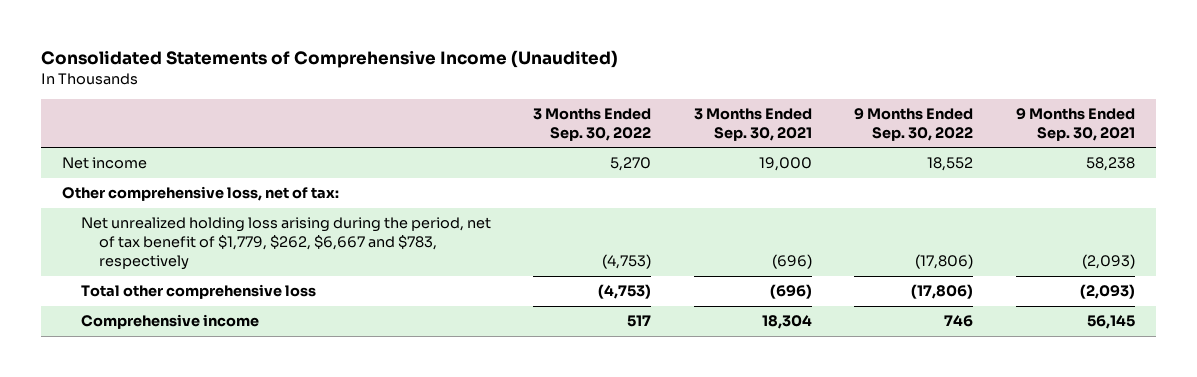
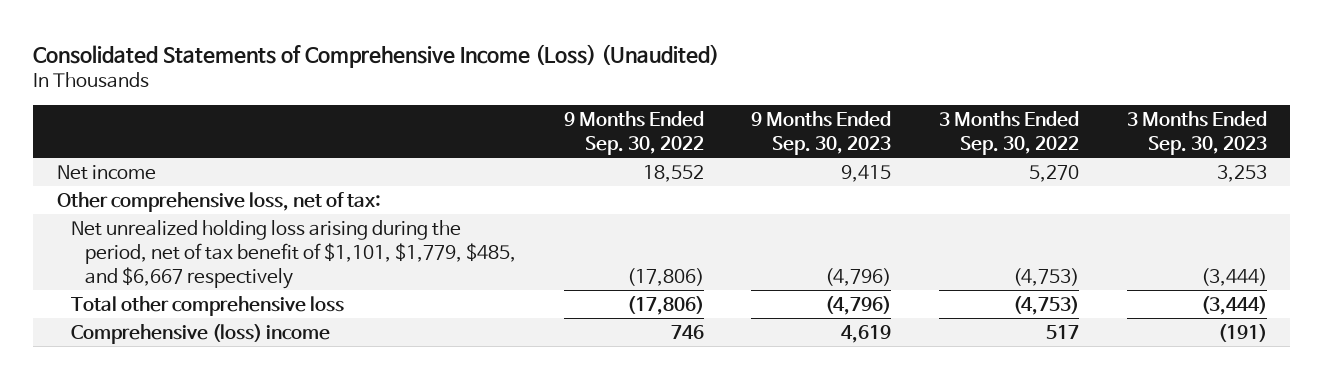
[41,49,619,68] Consolidated Statements of Comprehensive Income (Unaudited) -> [33,43,720,68] Consolidated Statements of Comprehensive Income (Loss) (Unaudited)
[693,107,812,141] 3 Months Ended Sep. 30, 2021 -> none
[1015,107,1135,141] 9 Months Ended Sep. 30, 2021 -> none
none -> [751,110,892,155] 9 Months Ended Sep. 30, 2023
none -> [1126,110,1267,155] 3 Months Ended Sep. 30, 2023
[80,217,491,271] Net unrealized holding loss arising during the period, net of tax benefit of $1,779, $262, $6,667 and $783, respectively -> [71,219,517,289] Net unrealized holding loss arising during the period, net of tax benefit of $1,101, $1,779, $485, and $6,667 respectively
[80,314,259,330] Comprehensive income -> [71,323,331,344] Comprehensive (loss) income

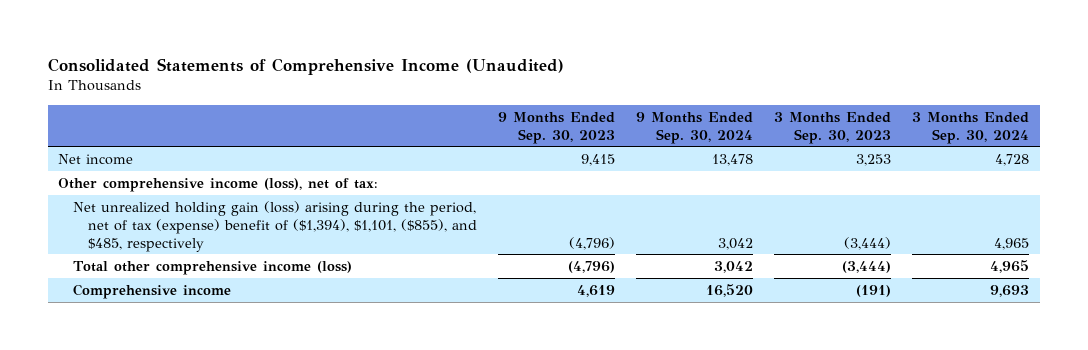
[33,43,720,68] Consolidated Statements of Comprehensive Income (Loss) (Unaudited) -> [47,57,564,75] Consolidated Statements of Comprehensive Income (Unaudited)
[563,110,704,155] 9 Months Ended Sep. 30, 2022 -> none
[939,110,1080,155] 3 Months Ended Sep. 30, 2022 -> none
none -> [636,111,754,144] 9 Months Ended Sep. 30, 2024
none -> [912,111,1030,144] 3 Months Ended Sep. 30, 2024
[56,191,381,212] Other comprehensive loss, net of tax: -> [58,177,379,192] Other comprehensive income (loss), net of tax:
[71,219,517,289] Net unrealized holding loss arising during the period, net of tax benefit of $1,101, $1,779, $485, and $6,667 respectively -> [73,200,478,252] Net unrealized holding gain (loss) arising during the period, net of tax (expense) benefit of ($1,394), $1,101, ($855), and $485, respectively
[71,295,345,316] Total other comprehensive loss -> [73,260,353,275] Total other comprehensive income (loss)
[71,323,331,344] Comprehensive (loss) income -> [73,283,232,299] Comprehensive income

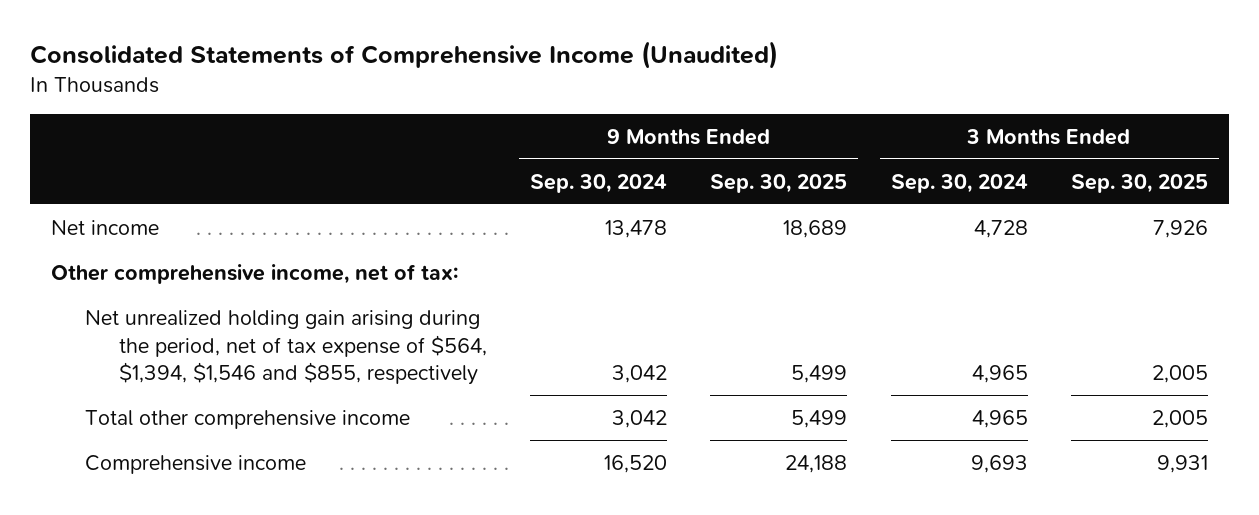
[498,111,616,144] 9 Months Ended Sep. 30, 2023 -> none
[774,111,892,144] 3 Months Ended Sep. 30, 2023 -> none
none -> [710,173,848,193] Sep. 30, 2025
none -> [1070,173,1208,193] Sep. 30, 2025
[58,177,379,192] Other comprehensive income (loss), net of tax: -> [51,263,459,284] Other comprehensive income, net of tax:
[73,200,478,252] Net unrealized holding gain (loss) arising during the period, net of tax (expense) benefit of ($1,394), $1,101, ($855), and $485, respectively -> [85,309,487,386] Net unrealized holding gain arising during the period, net of tax expense of $564, $1,394, $1,546 and $855, respectively
[73,260,353,275] Total other comprehensive income (loss) -> [85,409,411,429] Total other comprehensive income

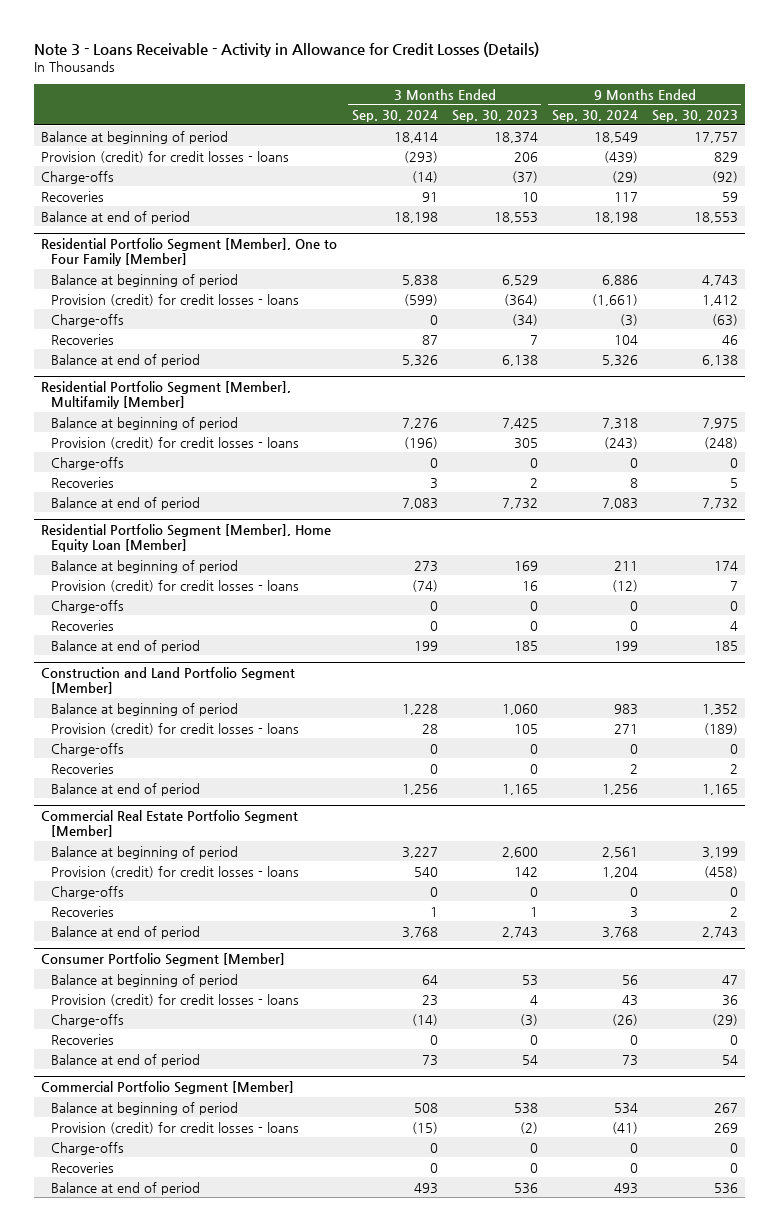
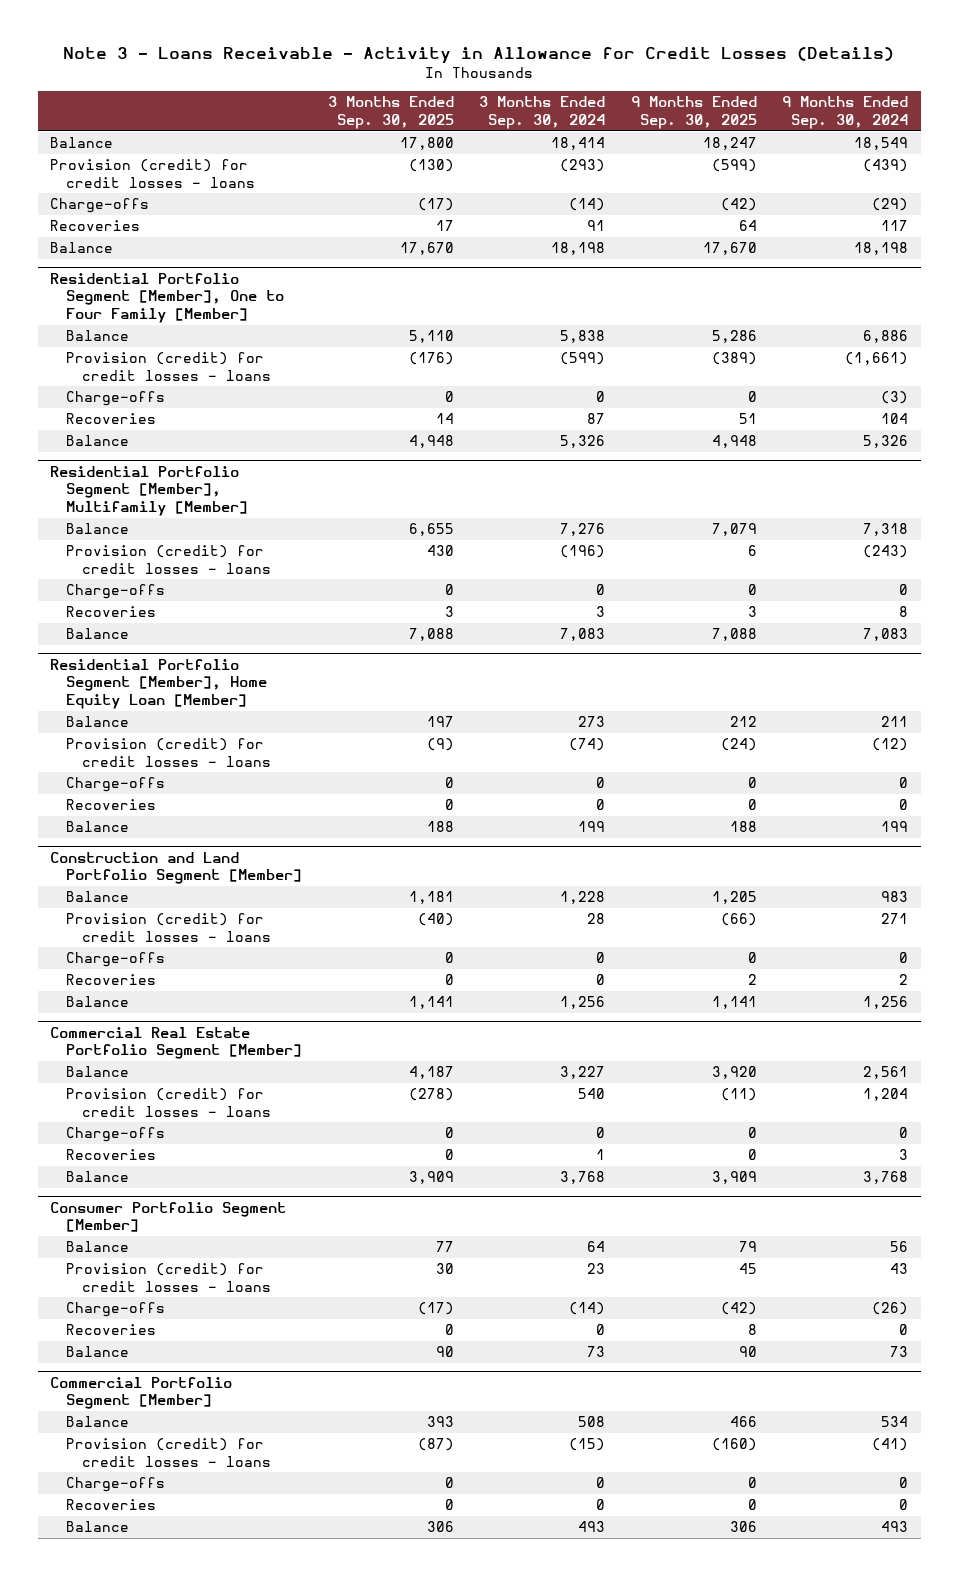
[451,109,538,122] Sep. 30, 2023 -> none
[651,109,738,122] Sep. 30, 2023 -> none
none -> [327,96,454,129] 3 Months Ended Sep. 30, 2025
none -> [630,96,757,129] 9 Months Ended Sep. 30, 2025
[41,130,229,144] Balance at beginning of period -> [50,137,114,149] Balance
[41,210,191,224] Balance at end of period -> [50,242,114,254] Balance
[50,273,238,287] Balance at beginning of period -> [66,330,130,342] Balance
[50,353,200,367] Balance at end of period -> [66,435,130,447] Balance
[50,416,238,430] Balance at beginning of period -> [66,523,130,535] Balance
[50,496,200,510] Balance at end of period -> [66,628,130,640] Balance
[50,559,238,573] Balance at beginning of period -> [66,716,130,728] Balance
[50,639,200,653] Balance at end of period -> [66,821,130,833] Balance
[50,702,238,716] Balance at beginning of period -> [66,891,130,903] Balance
[50,782,200,796] Balance at end of period -> [66,996,130,1008] Balance
[50,845,238,859] Balance at beginning of period -> [66,1066,130,1078] Balance
[50,925,200,939] Balance at end of period -> [66,1171,130,1183] Balance
[50,973,238,987] Balance at beginning of period -> [66,1241,130,1253] Balance
[50,1053,200,1067] Balance at end of period -> [66,1346,130,1358] Balance
[50,1101,238,1115] Balance at beginning of period -> [66,1416,130,1428] Balance
[50,1181,200,1195] Balance at end of period -> [66,1521,130,1533] Balance

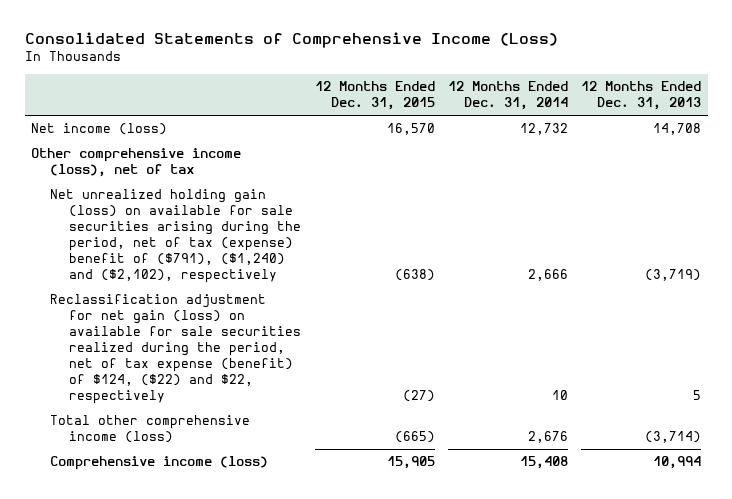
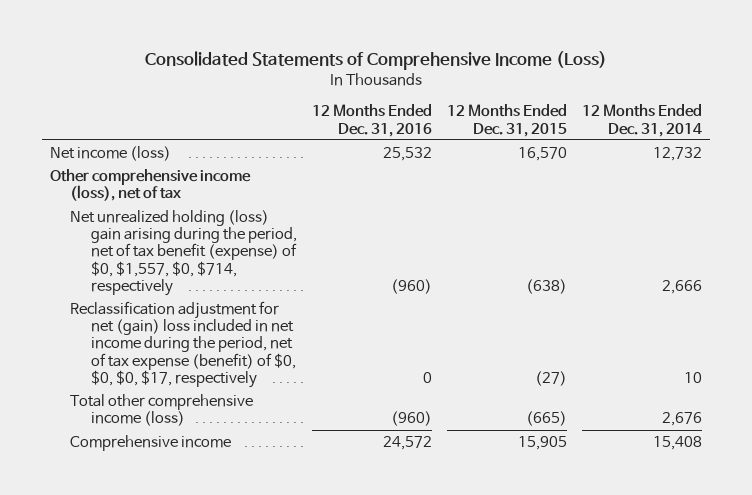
[581,81,702,111] 12 Months Ended Dec. 31, 2013 -> none
none -> [311,104,432,137] 12 Months Ended Dec. 31, 2016
[50,189,302,283] Net unrealized holding gain (loss) on available for sale securities arising during the period, net of tax (expense) benefit of ($791), ($1,240) and ($2,102), respectively -> [70,209,297,296] Net unrealized holding (loss) gain arising during the period, net of tax benefit (expense) of $0, $1,557, $0, $714, respectively
[50,294,302,404] Reclassification adjustment for net gain (loss) on available for sale securities realized during the period, net of tax expense (benefit) of $124, ($22) and $22, respectively -> [70,300,296,388] Reclassification adjustment for net (gain) loss included in net income during the period, net of tax expense (benefit) of $0, $0, $0, $17, respectively
[50,456,269,471] Comprehensive income (loss) -> [70,434,232,451] Comprehensive income

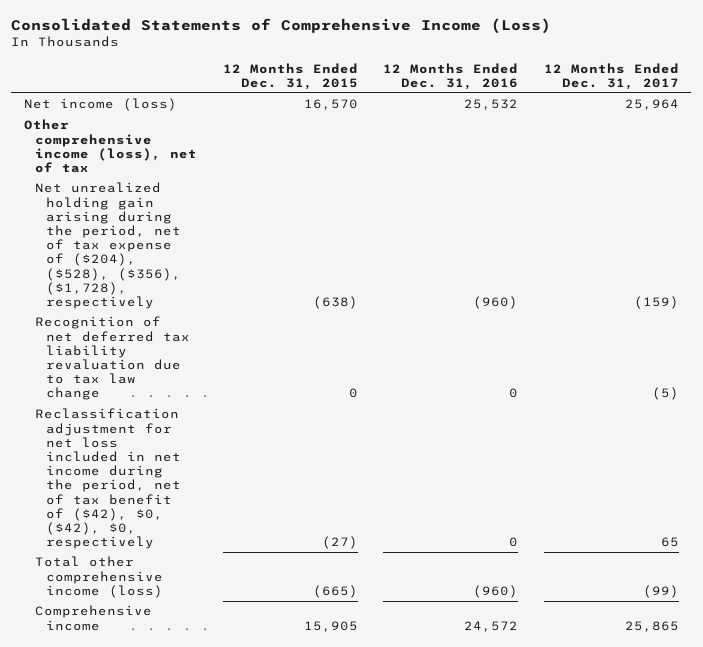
[582,104,703,137] 12 Months Ended Dec. 31, 2014 -> none
none -> [543,62,679,90] 12 Months Ended Dec. 31, 2017
[70,209,297,296] Net unrealized holding (loss) gain arising during the period, net of tax benefit (expense) of $0, $1,557, $0, $714, respectively -> [34,182,181,310] Net unrealized holding gain arising during the period, net of tax expense of ($204), ($528), ($356), ($1,728), respectively
none -> [34,316,190,401] Recognition of net deferred tax liability revaluation due to tax law change
[70,300,296,388] Reclassification adjustment for net (gain) loss included in net income during the period, net of tax expense (benefit) of $0, $0, $0, $17, respectively -> [34,408,181,550] Reclassification adjustment for net loss included in net income during the period, net of tax benefit of ($42), $0, ($42), $0, respectively

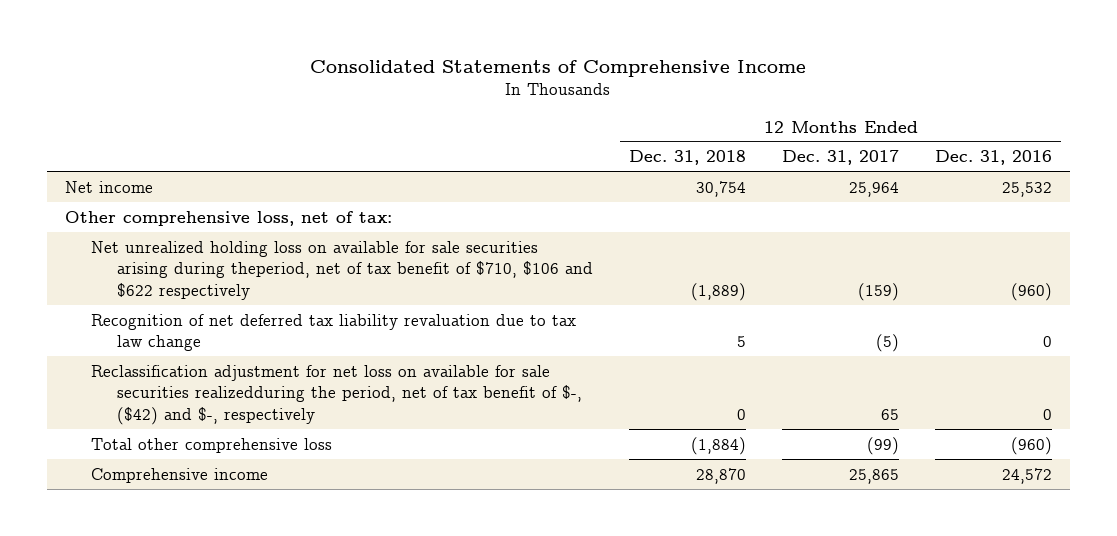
[11,17,552,34] Consolidated Statements of Comprehensive Income (Loss) -> [310,59,807,77] Consolidated Statements of Comprehensive Income
[222,62,358,90] 12 Months Ended Dec. 31, 2015 -> none
none -> [629,150,747,166] Dec. 31, 2018
[24,98,178,112] Net income (loss) -> [64,180,153,193] Net income
[24,119,197,174] Other comprehensive income (loss), net of tax -> [64,210,392,226] Other comprehensive loss, net of tax:
[34,182,181,310] Net unrealized holding gain arising during the period, net of tax expense of ($204), ($528), ($356), ($1,728), respectively -> [90,240,594,300] Net unrealized holding loss on available for sale securities arising during theperiod, net of tax benefit of $710, $106 and $622 respectively
[34,408,181,550] Reclassification adjustment for net loss included in net income during the period, net of tax benefit of ($42), $0, ($42), $0, respectively -> [90,364,583,425] Reclassification adjustment for net loss on available for sale securities realizedduring the period, net of tax benefit of $-, ($42) and $-, respectively
[34,556,163,598] Total other comprehensive income (loss) -> [90,437,332,453] Total other comprehensive loss

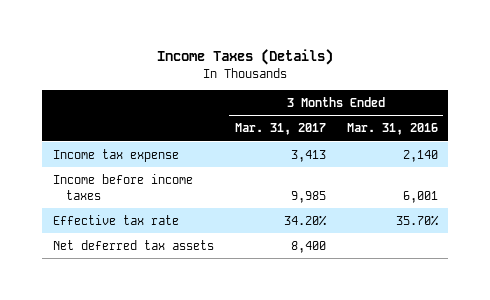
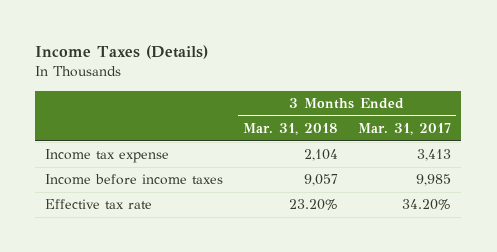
[346,123,438,136] Mar. 31, 2016 -> none
none -> [243,123,339,136] Mar. 31, 2018
[52,239,214,250] Net deferred tax assets -> none

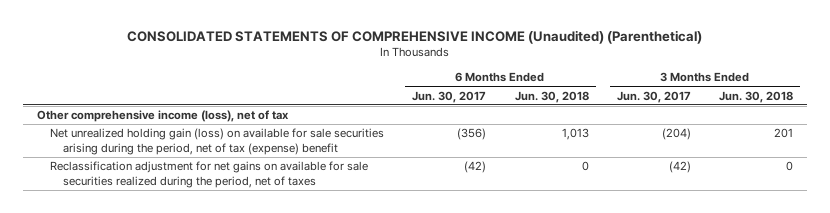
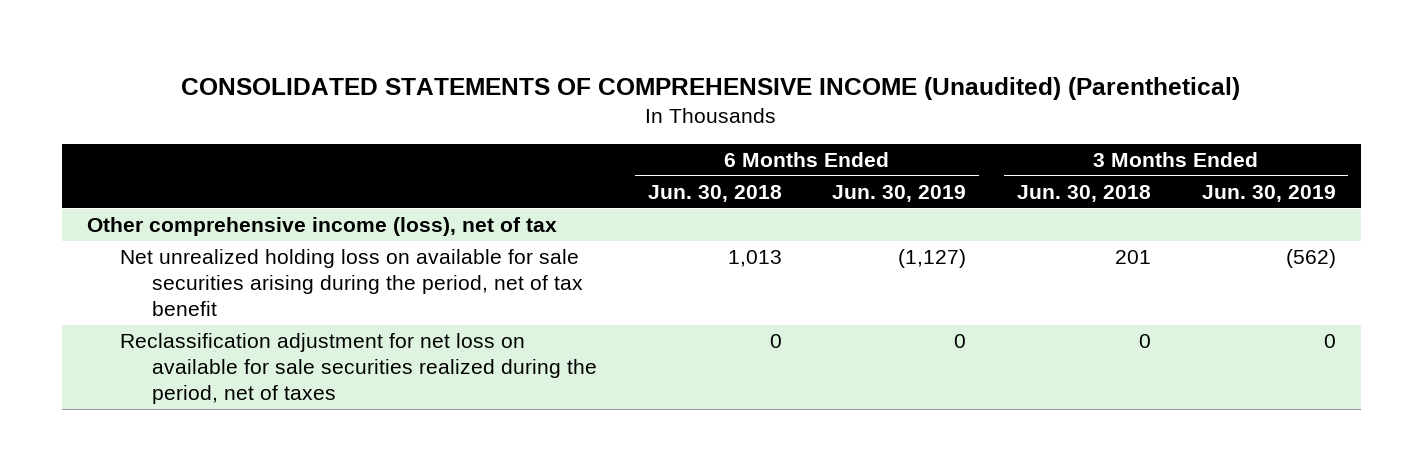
[412,90,487,103] Jun. 30, 2017 -> none
[616,90,691,103] Jun. 30, 2017 -> none
none -> [832,185,967,203] Jun. 30, 2019
none -> [1201,185,1336,203] Jun. 30, 2019
[49,128,384,156] Net unrealized holding gain (loss) on available for sale securities arising during the period, net of tax (expense) benefit -> [119,249,584,317] Net unrealized holding loss on available for sale securities arising during the period, net of tax benefit
[49,161,368,189] Reclassification adjustment for net gains on available for sale securities realized during the period, net of taxes -> [119,333,598,405] Reclassification adjustment for net loss on available for sale securities realized during the period, net of taxes

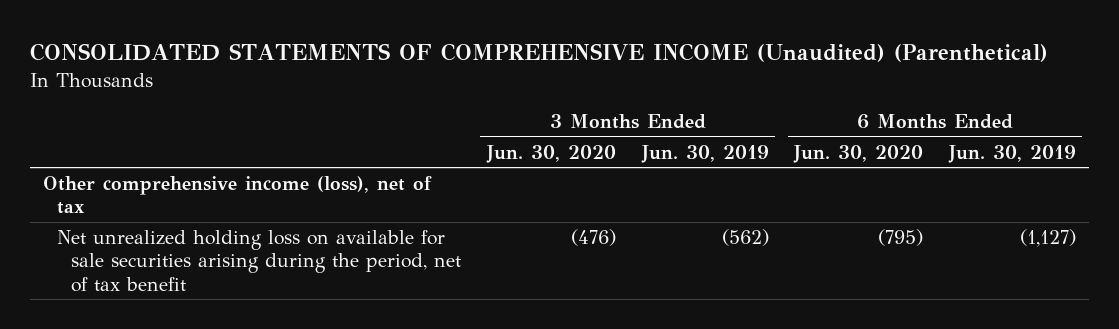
[647,185,782,203] Jun. 30, 2018 -> none
[1017,185,1152,203] Jun. 30, 2018 -> none
none -> [485,144,616,163] Jun. 30, 2020
none -> [793,144,924,163] Jun. 30, 2020
[119,333,598,405] Reclassification adjustment for net loss on available for sale securities realized during the period, net of taxes -> none

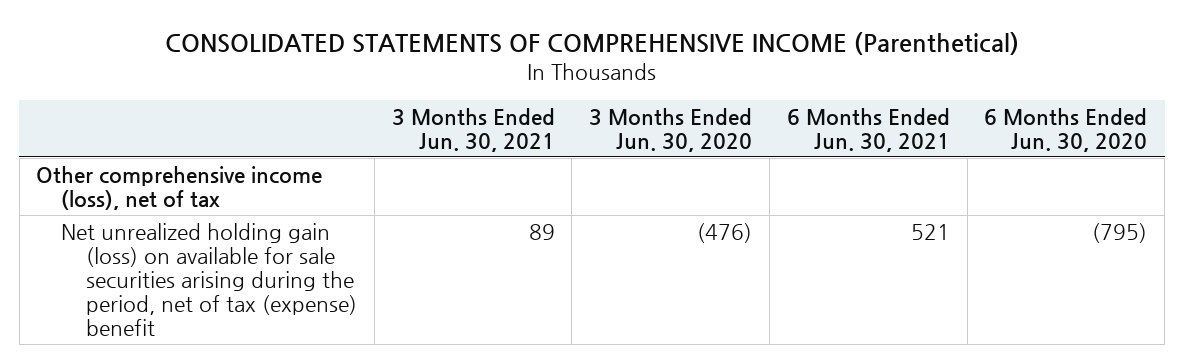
[30,43,1049,63] CONSOLIDATED STATEMENTS OF COMPREHENSIVE INCOME (Unaudited) (Parenthetical) -> [164,32,1019,56] CONSOLIDATED STATEMENTS OF COMPREHENSIVE INCOME (Parenthetical)
[640,144,769,163] Jun. 30, 2019 -> none
[947,144,1076,163] Jun. 30, 2019 -> none
none -> [391,107,555,152] 3 Months Ended Jun. 30, 2021
none -> [786,107,950,152] 6 Months Ended Jun. 30, 2021
[57,230,462,292] Net unrealized holding loss on available for sale securities arising during the period, net of tax benefit -> [61,222,358,337] Net unrealized holding gain (loss) on available for sale securities arising during the period, net of tax (expense) benefit

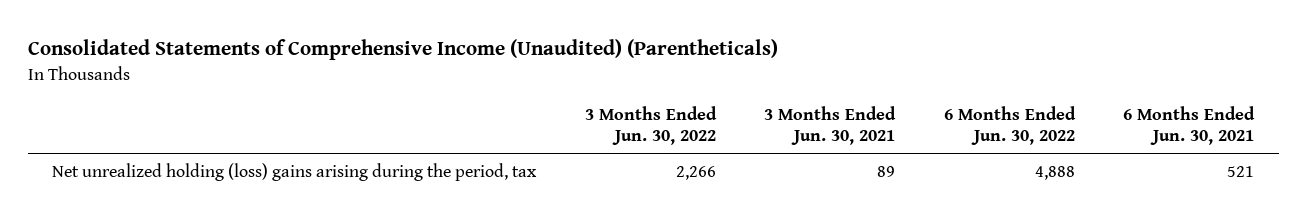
[164,32,1019,56] CONSOLIDATED STATEMENTS OF COMPREHENSIVE INCOME (Parenthetical) -> [27,39,778,61] Consolidated Statements of Comprehensive Income (Unaudited) (Parentheticals)
[589,107,753,152] 3 Months Ended Jun. 30, 2020 -> none
[984,107,1148,152] 6 Months Ended Jun. 30, 2020 -> none
none -> [584,106,717,146] 3 Months Ended Jun. 30, 2022
none -> [943,106,1076,146] 6 Months Ended Jun. 30, 2022
[36,165,323,210] Other comprehensive income (loss), net of tax -> none
[61,222,358,337] Net unrealized holding gain (loss) on available for sale securities arising during the period, net of tax (expense) benefit -> [51,162,537,181] Net unrealized holding (loss) gains arising during the period, tax

